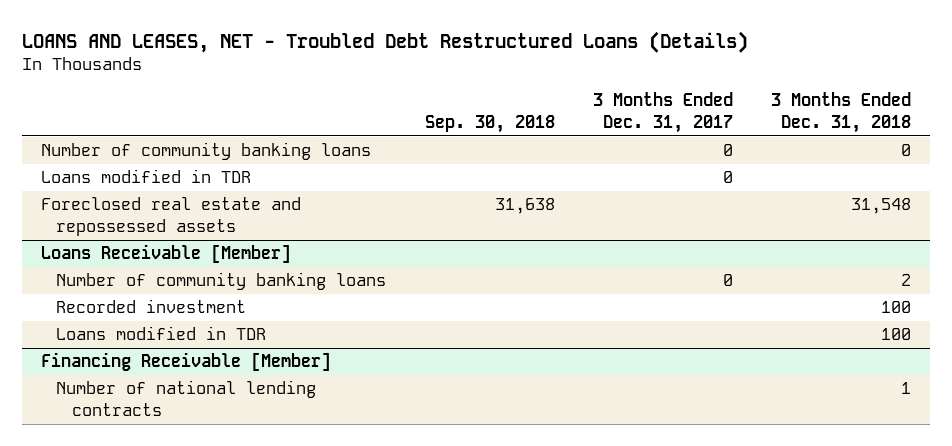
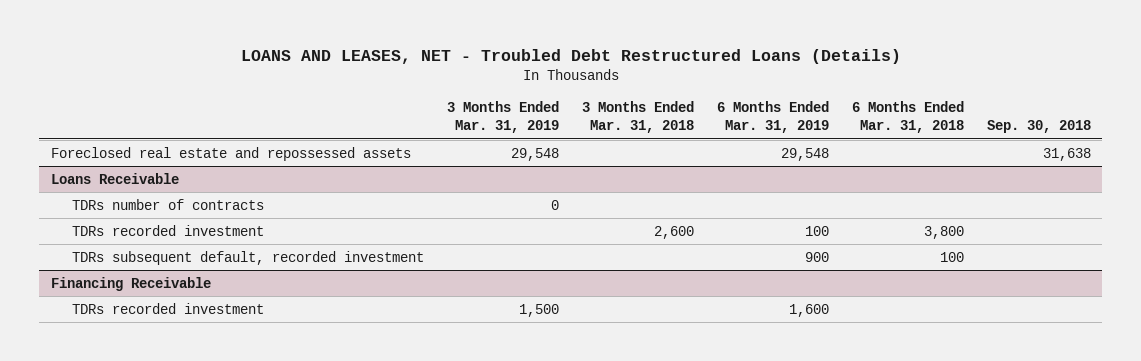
[592,92,733,133] 3 Months Ended Dec. 31, 2017 -> none
[770,92,911,133] 3 Months Ended Dec. 31, 2018 -> none
none -> [446,101,559,134] 3 Months Ended Mar. 31, 2019
none -> [581,101,694,134] 3 Months Ended Mar. 31, 2018
none -> [716,101,829,134] 6 Months Ended Mar. 31, 2019
none -> [851,101,964,134] 6 Months Ended Mar. 31, 2018
[40,142,371,161] Number of community banking loans -> none
[40,169,251,184] Loans modified in TDR -> none
[56,272,387,291] Number of community banking loans -> none
[56,326,267,341] Loans modified in TDR -> none
[56,380,317,417] Number of national lending contracts -> none
[40,244,291,264] Loans Receivable [Member] -> [50,172,179,184] Loans Receivable
none -> [71,198,264,210] TDRs number of contracts
none -> [71,224,264,236] TDRs recorded investment
[56,299,247,314] Recorded investment -> [71,250,424,265] TDRs subsequent default, recorded investment
[40,352,331,372] Financing Receivable [Member] -> [50,276,211,291] Financing Receivable
none -> [71,302,264,314] TDRs recorded investment

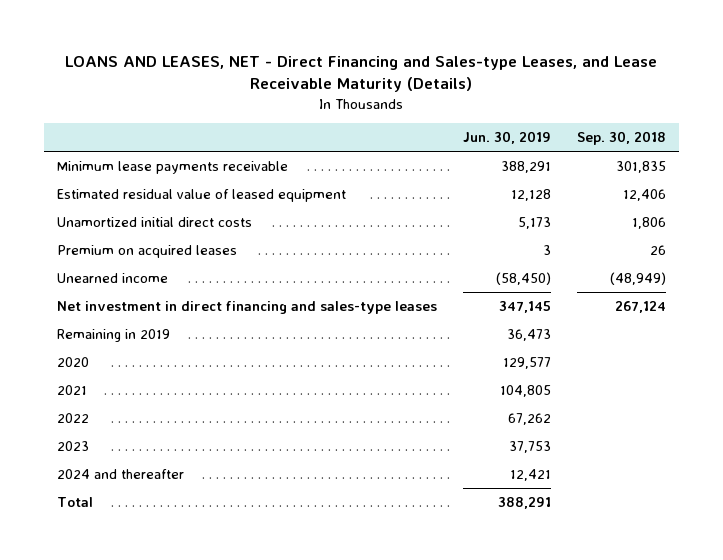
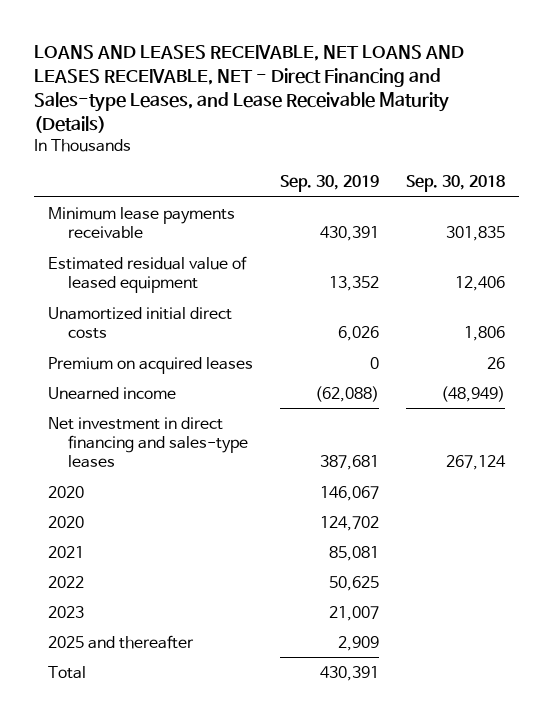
[65,55,658,93] LOANS AND LEASES, NET - Direct Financing and Sales-type Leases, and Lease Receivable Maturity (Details) -> [33,45,464,134] LOANS AND LEASES RECEIVABLE, NET LOANS AND LEASES RECEIVABLE, NET - Direct Financing and Sales-type Leases, and Lease Receivable Maturity (Details)
[462,131,551,145] Jun. 30, 2019 -> none
none -> [279,175,379,193] Sep. 30, 2019
[56,328,170,342] Remaining in 2019 -> none
none -> [47,515,84,528] 2020
[56,468,184,479] 2024 and thereafter -> [47,634,194,649] 2025 and thereafter

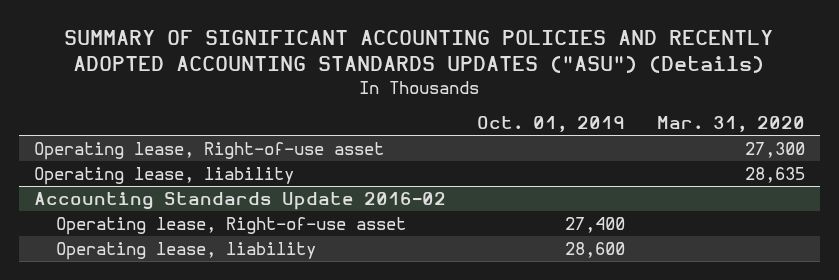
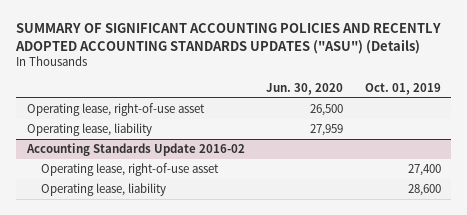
[656,116,805,133] Mar. 31, 2020 -> none
none -> [266,82,344,95] Jun. 30, 2020
[34,141,385,160] Operating lease, Right-of-use asset -> [26,103,205,117] Operating lease, right-of-use asset
[55,216,406,235] Operating lease, Right-of-use asset -> [40,163,219,177] Operating lease, right-of-use asset

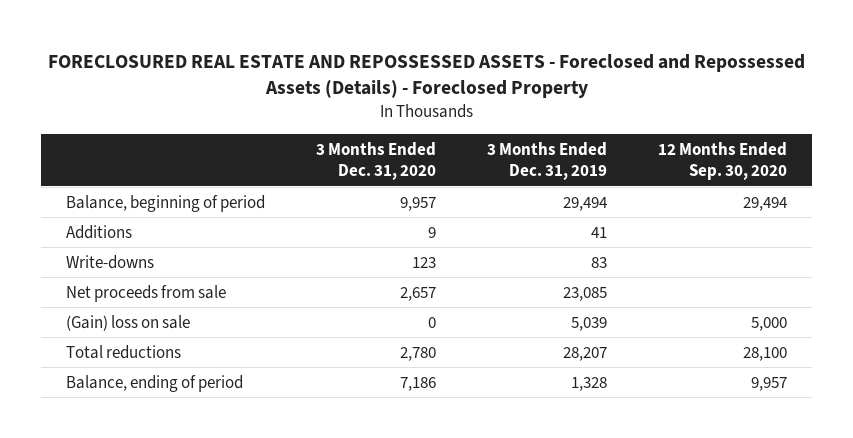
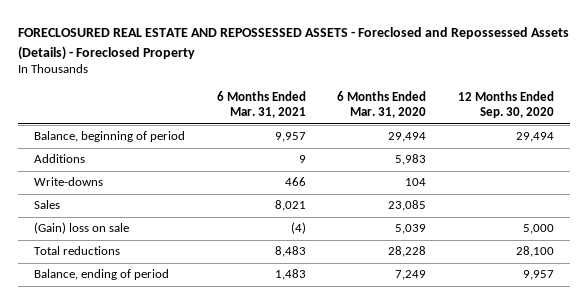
[316,141,437,181] 3 Months Ended Dec. 31, 2020 -> none
[486,141,607,181] 3 Months Ended Dec. 31, 2019 -> none
none -> [216,91,306,119] 6 Months Ended Mar. 31, 2021
none -> [337,91,427,119] 6 Months Ended Mar. 31, 2020
[66,284,227,302] Net proceeds from sale -> [33,200,60,210] Sales

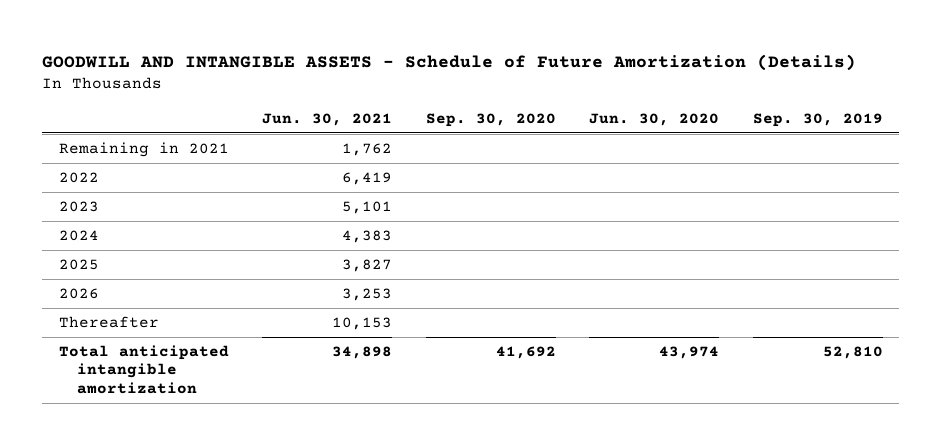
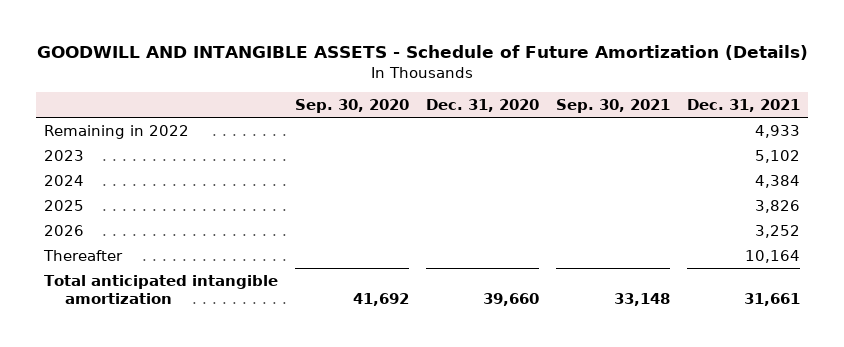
[262,112,393,126] Jun. 30, 2021 -> none
[589,112,720,126] Jun. 30, 2020 -> none
[752,112,883,127] Sep. 30, 2019 -> none
none -> [425,99,539,113] Dec. 31, 2020
none -> [555,99,670,114] Sep. 30, 2021
none -> [686,99,800,113] Dec. 31, 2021
[59,171,100,183] 2022 -> none
[59,141,230,157] Remaining in 2021 -> [44,124,190,139] Remaining in 2022

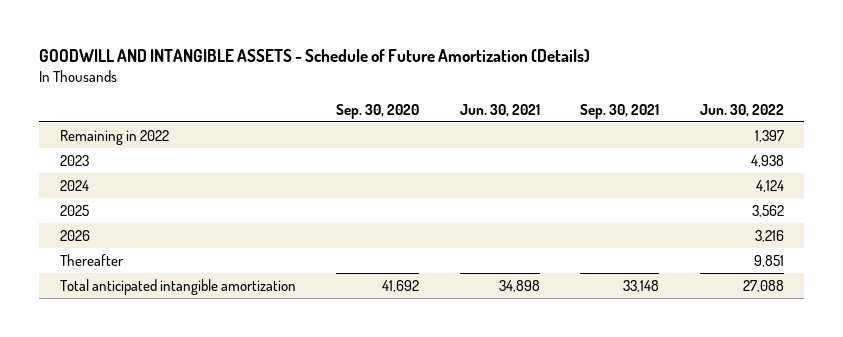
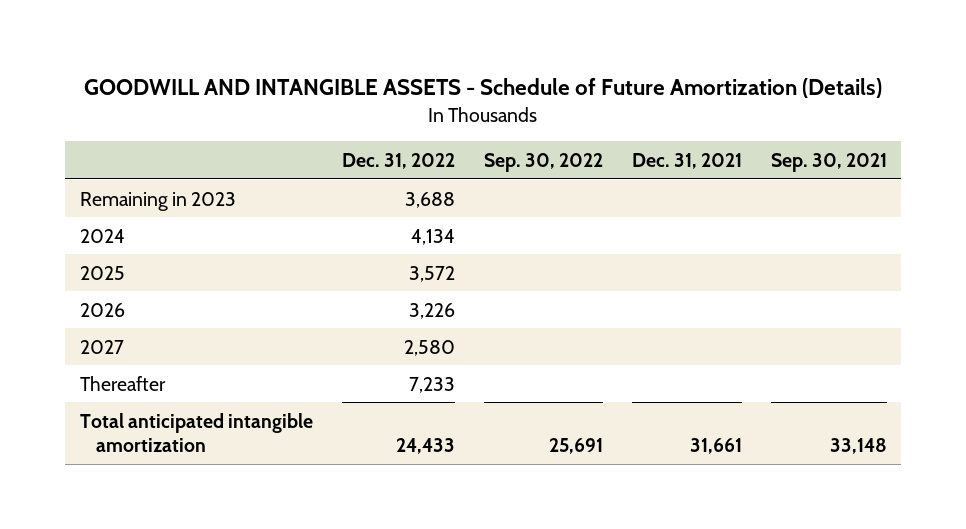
[336,103,420,119] Sep. 30, 2020 -> none
[459,103,540,117] Jun. 30, 2021 -> none
[699,103,784,117] Jun. 30, 2022 -> none
none -> [341,152,455,169] Dec. 31, 2022
none -> [483,152,603,172] Sep. 30, 2022
none -> [631,152,742,169] Dec. 31, 2021
[59,154,89,166] 2023 -> none
[59,129,169,145] Remaining in 2022 -> [79,191,236,211] Remaining in 2023
none -> [79,339,124,354] 2027

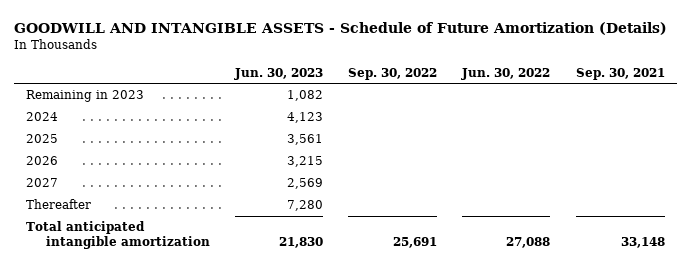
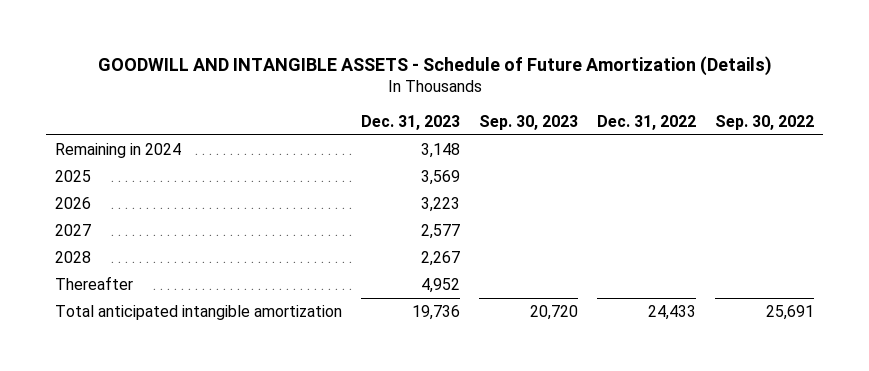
[233,67,323,80] Jun. 30, 2023 -> none
[461,67,551,80] Jun. 30, 2022 -> none
[575,67,665,80] Sep. 30, 2021 -> none
none -> [361,114,461,130] Dec. 31, 2023
none -> [479,114,579,130] Sep. 30, 2023
none -> [596,114,696,130] Dec. 31, 2022
[26,112,59,122] 2024 -> none
[26,90,145,103] Remaining in 2023 -> [55,143,182,159] Remaining in 2024
none -> [55,251,92,264] 2028

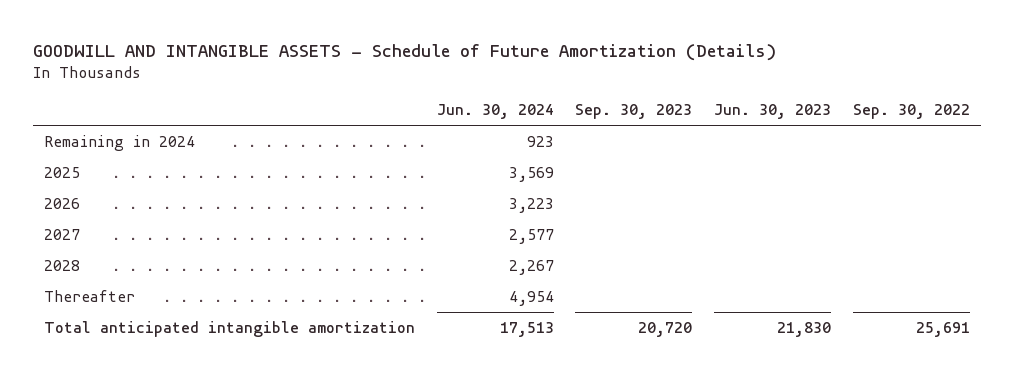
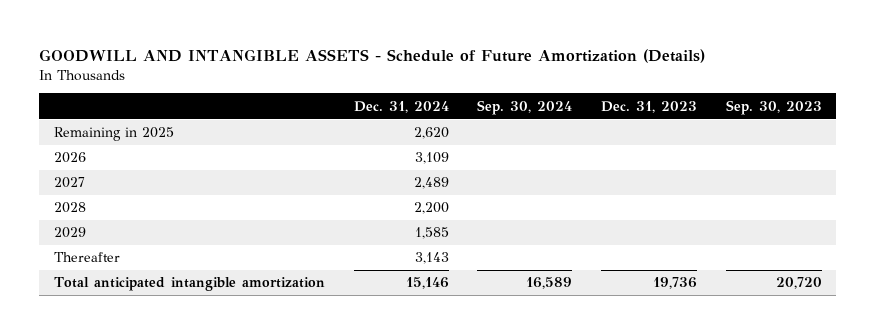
[436,104,554,120] Jun. 30, 2024 -> none
[714,104,832,120] Jun. 30, 2023 -> none
[853,104,971,120] Sep. 30, 2022 -> none
none -> [353,100,449,113] Dec. 31, 2024
none -> [477,99,573,115] Sep. 30, 2024
none -> [601,100,698,113] Dec. 31, 2023
[43,166,80,178] 2025 -> none
[43,134,195,151] Remaining in 2024 -> [53,127,174,142] Remaining in 2025
none -> [53,227,86,239] 2029

